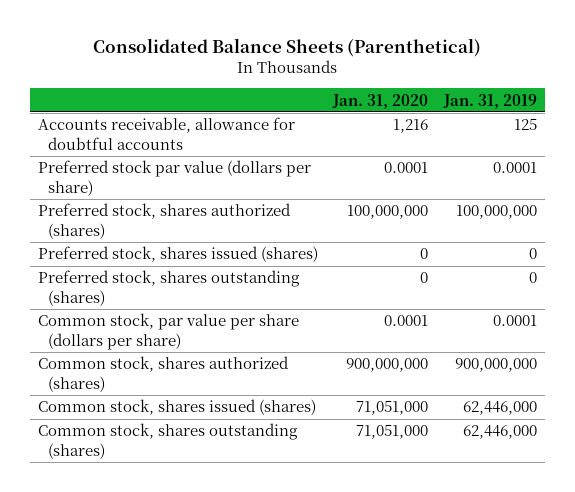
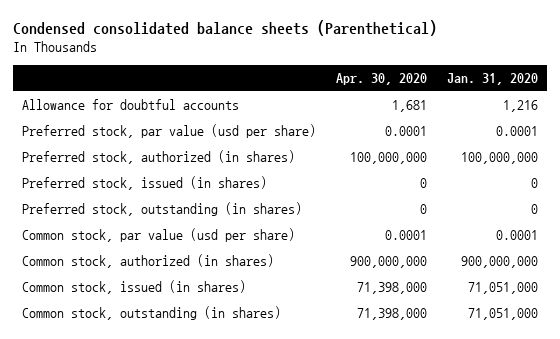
[93,38,482,58] Consolidated Balance Sheets (Parenthetical) -> [12,20,437,37] Condensed consolidated balance sheets (Parenthetical)
[443,93,538,109] Jan. 31, 2019 -> none
none -> [336,73,428,86] Apr. 30, 2020
[37,117,295,150] Accounts receivable, allowance for doubtful accounts -> [22,99,240,111] Allowance for doubtful accounts
[37,160,311,196] Preferred stock par value (dollars per share) -> [22,124,317,139] Preferred stock, par value (usd per share)
[37,203,291,239] Preferred stock, shares authorized (shares) -> [22,150,296,165] Preferred stock, authorized (in shares)
[37,246,318,263] Preferred stock, shares issued (shares) -> [22,176,268,191] Preferred stock, issued (in shares)
[37,270,300,306] Preferred stock, shares outstanding (shares) -> [22,202,303,217] Preferred stock, outstanding (in shares)
[37,313,299,350] Common stock, par value per share (dollars per share) -> [22,228,296,243] Common stock, par value (usd per share)
[37,356,289,392] Common stock, shares authorized (shares) -> [22,254,275,269] Common stock, authorized (in shares)
[37,399,316,416] Common stock, shares issued (shares) -> [22,280,247,295] Common stock, issued (in shares)
[37,423,298,459] Common stock, shares outstanding (shares) -> [22,306,282,321] Common stock, outstanding (in shares)

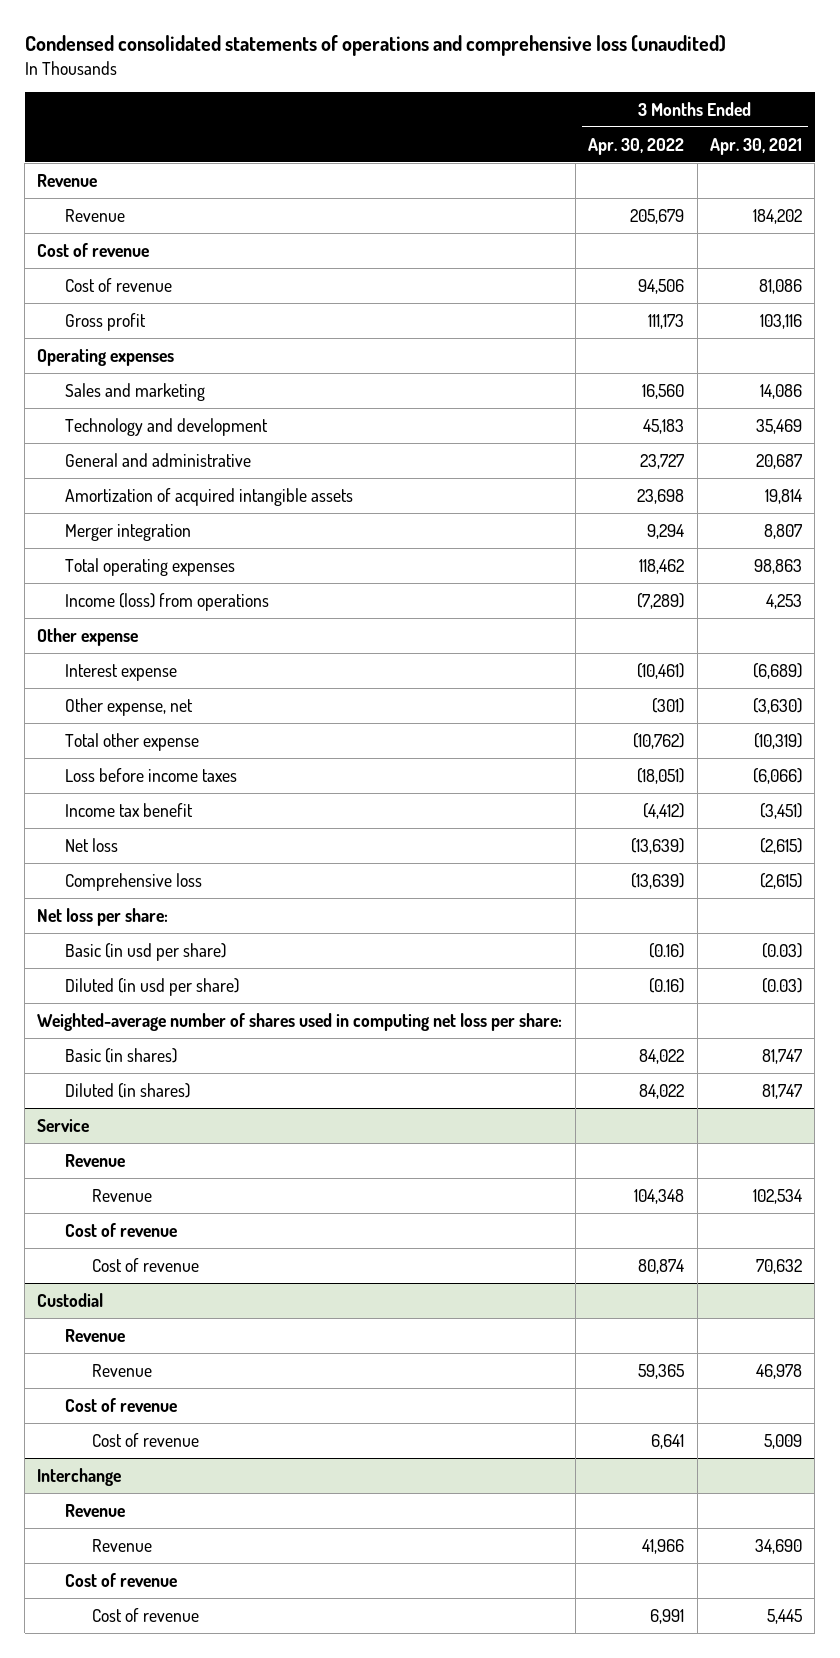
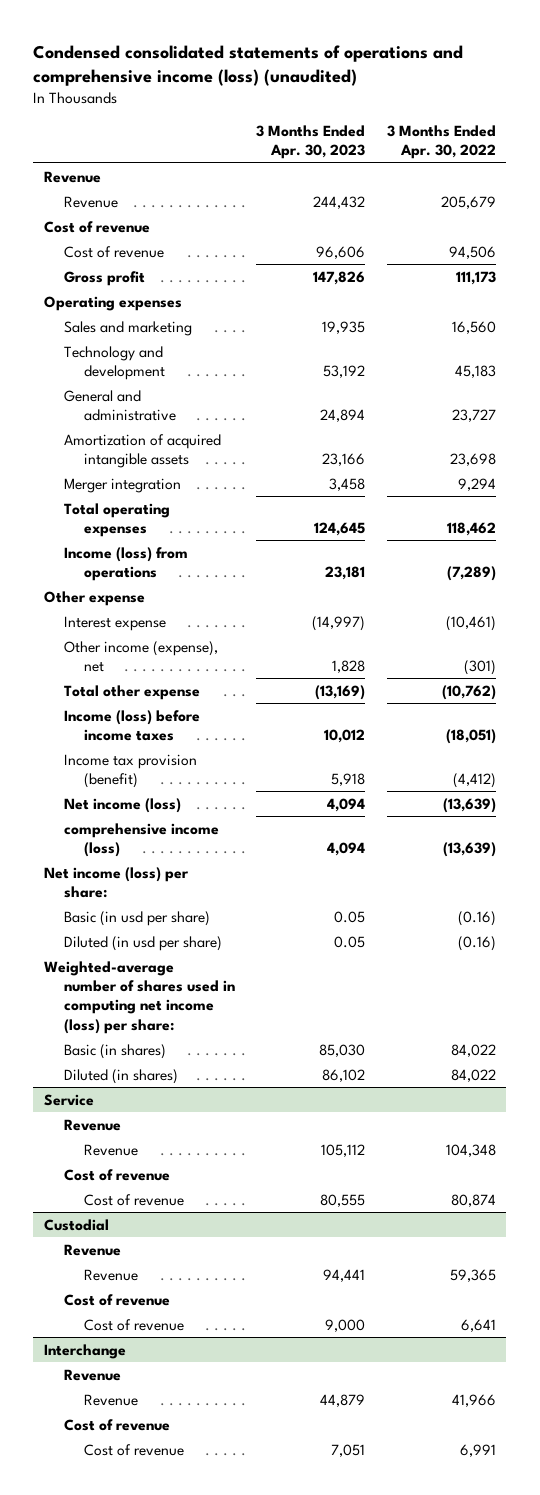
[24,35,726,57] Condensed consolidated statements of operations and comprehensive loss (unaudited) -> [33,44,464,86] Condensed consolidated statements of operations and comprehensive income (loss) (unaudited)
[710,137,803,155] Apr. 30, 2021 -> none
none -> [256,125,366,160] 3 Months Ended Apr. 30, 2023
[64,697,193,716] Other expense, net -> [63,640,218,672] Other income (expense), net
[64,767,237,782] Loss before income taxes -> [63,709,200,741] Income (loss) before income taxes
[64,802,193,817] Income tax benefit -> [63,753,197,788] Income tax provision (benefit)
[64,837,118,852] Net loss -> [63,797,181,813] Net income (loss)
[64,872,202,891] Comprehensive loss -> [63,822,219,857] comprehensive income (loss)
[37,907,169,926] Net loss per share: -> [44,866,190,898] Net income (loss) per share:
[37,1012,563,1031] Weighted-average number of shares used in computing net loss per share: -> [44,960,235,1034] Weighted-average number of shares used in computing net income (loss) per share:

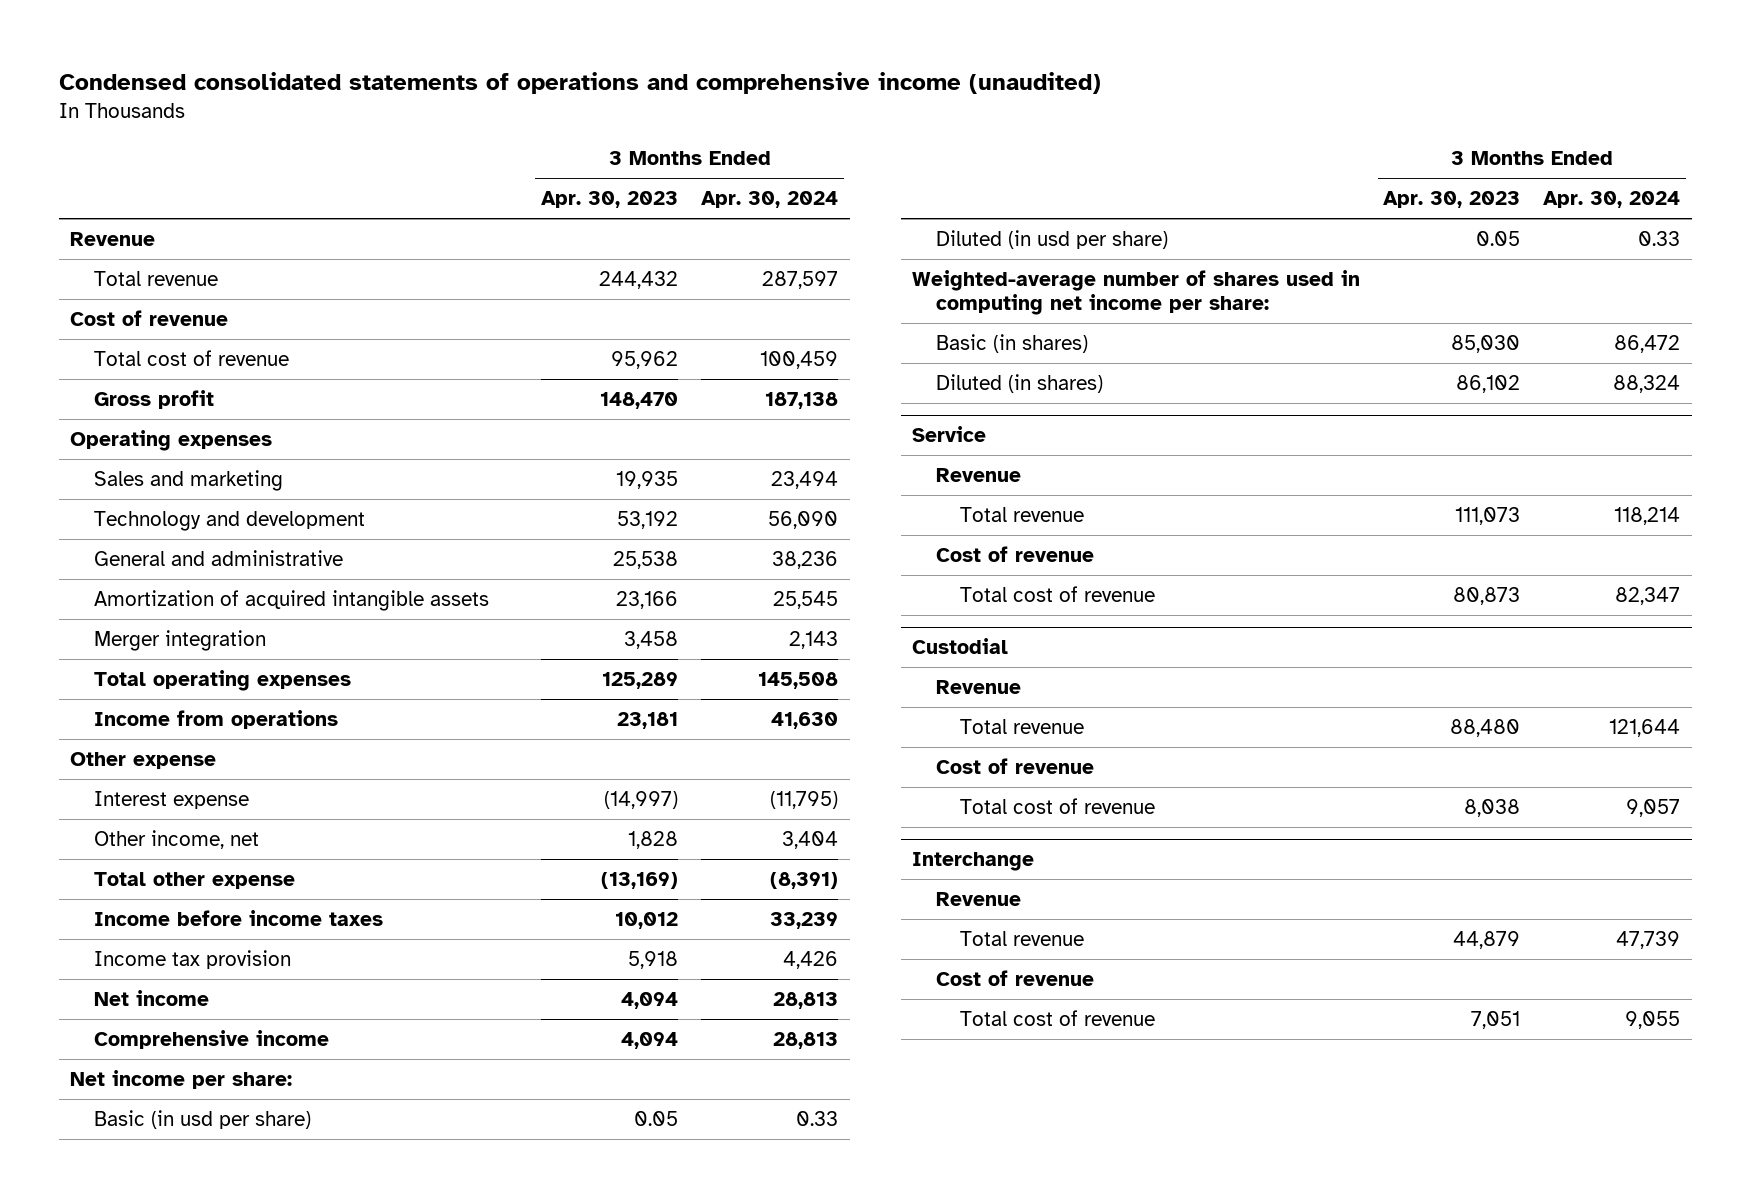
[33,44,464,86] Condensed consolidated statements of operations and comprehensive income (loss) (unaudited) -> [58,72,1101,95] Condensed consolidated statements of operations and comprehensive income (unaudited)
[386,125,496,160] 3 Months Ended Apr. 30, 2022 -> none
none -> [701,191,839,209] Apr. 30, 2024
[63,195,118,208] Revenue -> [94,270,219,286] Total revenue
[63,245,164,258] Cost of revenue -> [94,349,290,366] Total cost of revenue
[316,245,366,259] 96,606 -> [611,350,679,369] 95,962
[313,270,366,285] 147,826 -> [600,391,679,409] 148,470
[320,408,366,422] 24,894 -> [613,550,679,569] 25,538
[314,521,366,536] 124,645 -> [602,671,679,689] 125,289
[63,546,188,581] Income (loss) from operations -> [94,709,339,729] Income from operations
[63,640,218,672] Other income (expense), net -> [94,829,260,849] Other income, net
[63,709,200,741] Income (loss) before income taxes -> [94,909,384,926] Income before income taxes
[63,753,197,788] Income tax provision (benefit) -> [94,949,292,969] Income tax provision
[63,797,181,813] Net income (loss) -> [94,989,210,1006] Net income
[63,822,219,857] comprehensive income (loss) -> [94,1029,330,1049] Comprehensive income
[44,866,190,898] Net income (loss) per share: -> [70,1069,293,1089] Net income per share:
[44,960,235,1034] Weighted-average number of shares used in computing net income (loss) per share: -> [912,269,1361,316] Weighted-average number of shares used in computing net income per share:
[83,1143,138,1156] Revenue -> [960,506,1085,522] Total revenue
[321,1143,366,1157] 105,112 -> [1455,506,1521,525] 111,073
[83,1193,184,1206] Cost of revenue -> [960,585,1156,602] Total cost of revenue
[320,1193,366,1207] 80,555 -> [1453,586,1521,605] 80,873
[83,1268,138,1281] Revenue -> [960,718,1085,734] Total revenue
[323,1268,366,1282] 94,441 -> [1450,718,1521,737] 88,480
[83,1318,184,1331] Cost of revenue -> [960,797,1156,814] Total cost of revenue
[325,1318,366,1332] 9,000 -> [1464,798,1521,817] 8,038
[83,1393,138,1406] Revenue -> [960,930,1085,946] Total revenue
[83,1443,184,1456] Cost of revenue -> [960,1009,1156,1026] Total cost of revenue

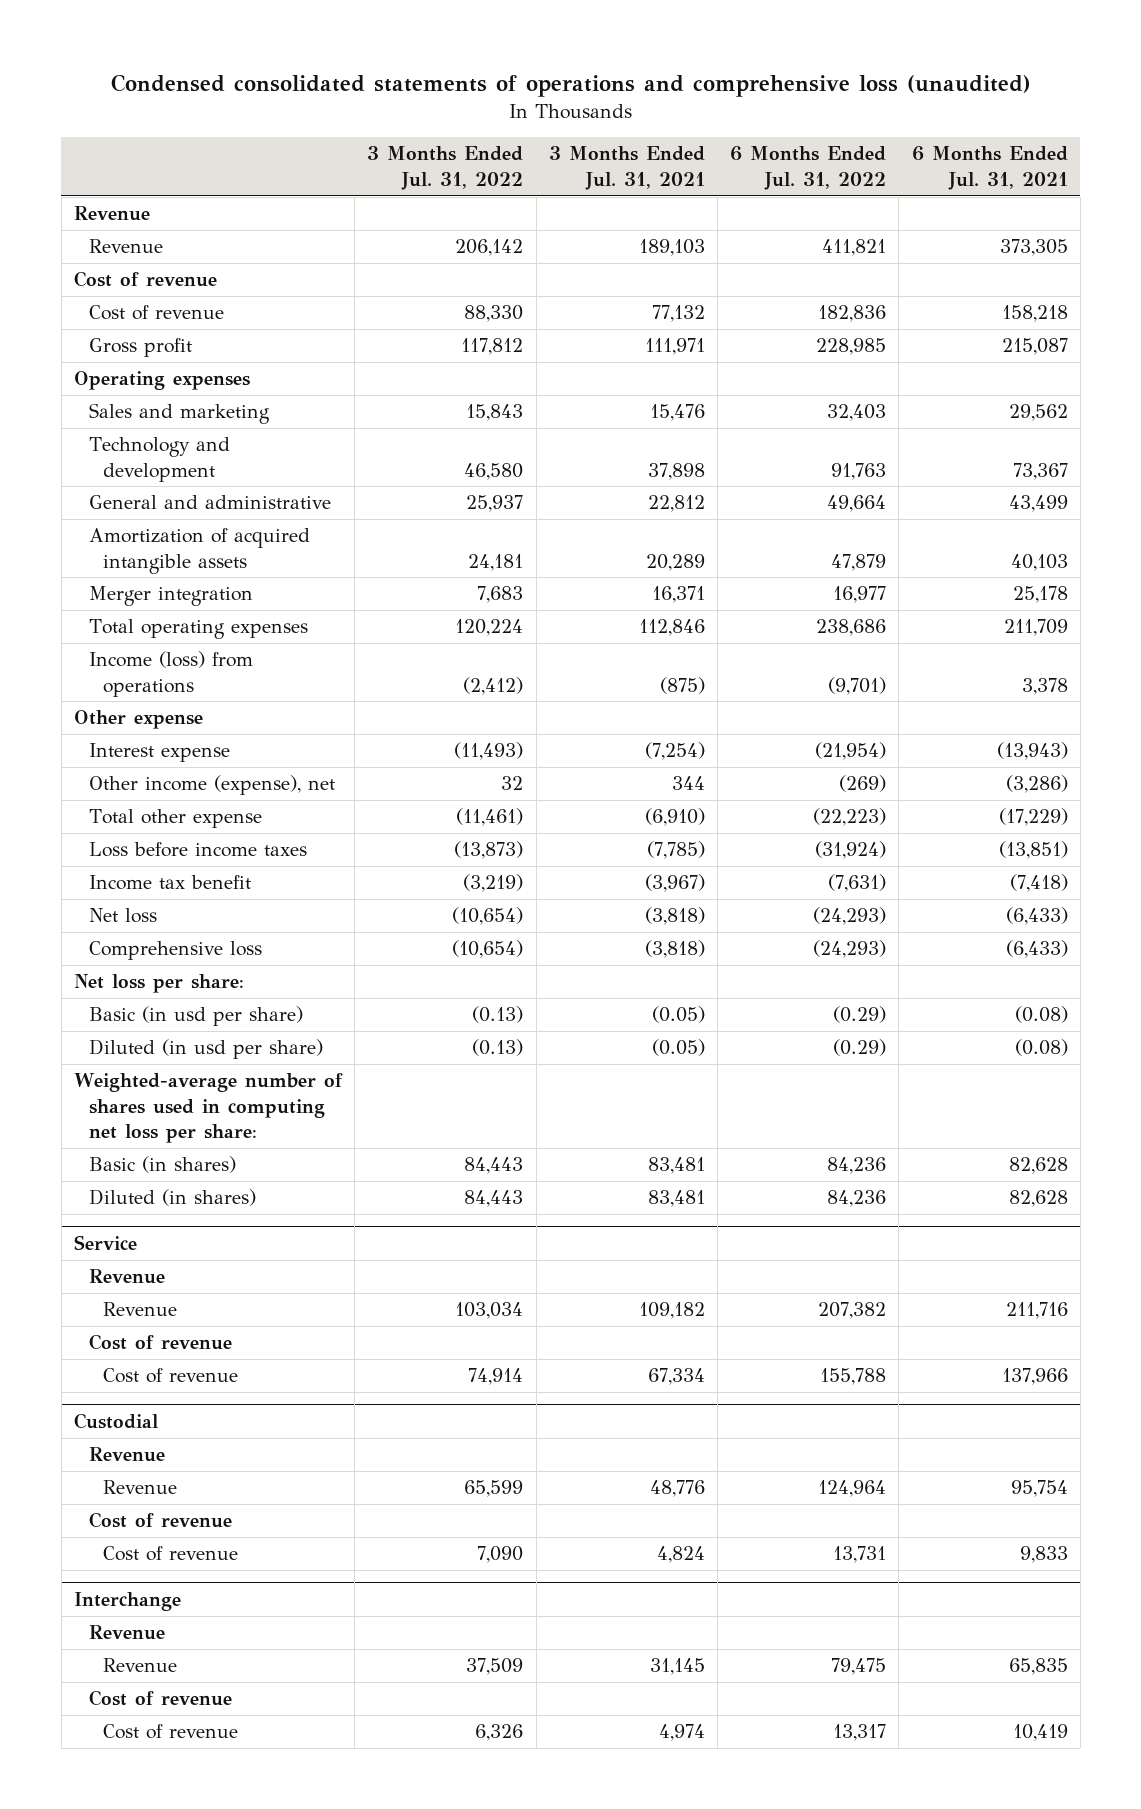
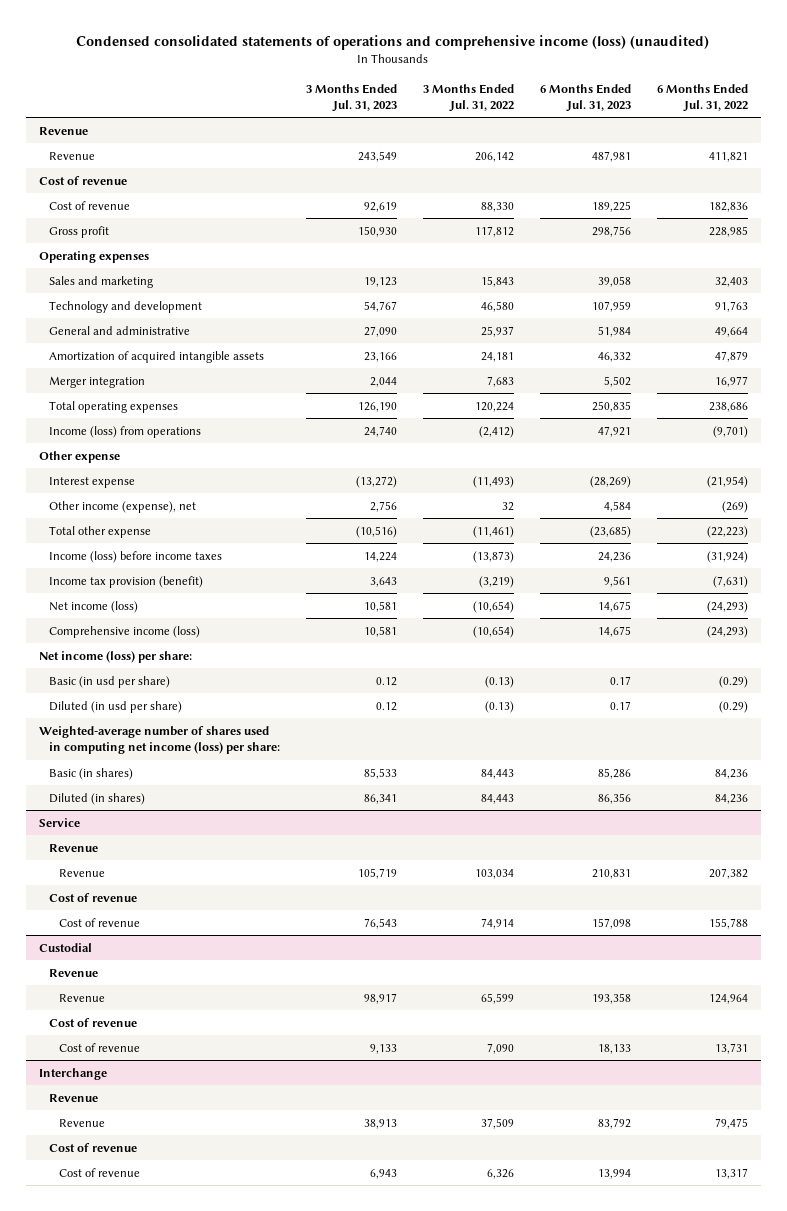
[110,74,1031,98] Condensed consolidated statements of operations and comprehensive loss (unaudited) -> [76,34,710,50] Condensed consolidated statements of operations and comprehensive income (loss) (unaudited)
[548,146,705,190] 3 Months Ended Jul. 31, 2021 -> none
[911,146,1068,190] 6 Months Ended Jul. 31, 2021 -> none
none -> [306,83,398,112] 3 Months Ended Jul. 31, 2023
none -> [539,83,631,112] 6 Months Ended Jul. 31, 2023
[88,842,307,858] Loss before income taxes -> [49,550,223,563] Income (loss) before income taxes
[88,875,251,891] Income tax benefit -> [49,575,204,588] Income tax provision (benefit)
[88,908,157,924] Net loss -> [49,600,139,613] Net income (loss)
[88,941,262,961] Comprehensive loss -> [49,625,201,638] Comprehensive income (loss)
[73,974,244,994] Net loss per share: -> [39,650,193,663] Net income (loss) per share:
[73,1073,343,1143] Weighted-average number of shares used in computing net loss per share: -> [39,725,281,755] Weighted-average number of shares used in computing net income (loss) per share:

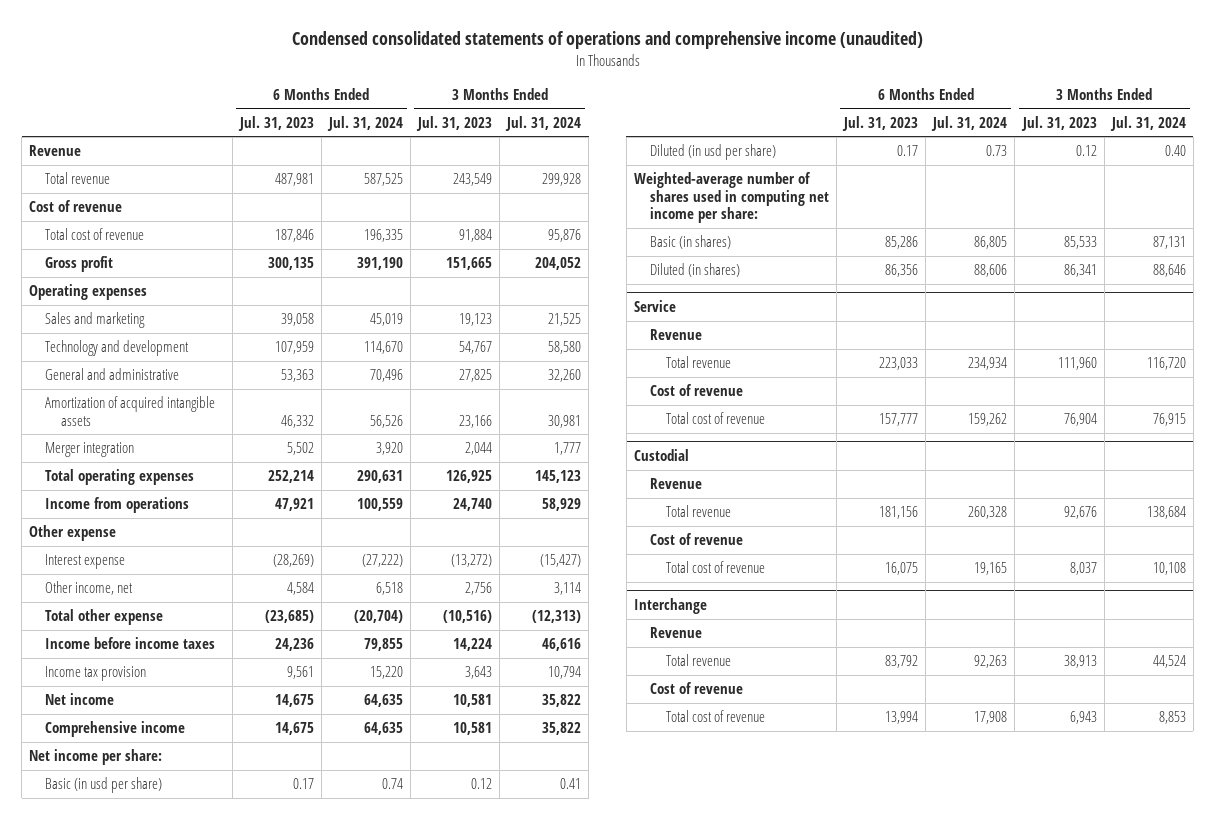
[76,34,710,50] Condensed consolidated statements of operations and comprehensive income (loss) (unaudited) -> [291,31,923,50] Condensed consolidated statements of operations and comprehensive income (unaudited)
[423,83,515,112] 3 Months Ended Jul. 31, 2022 -> none
[656,83,748,112] 6 Months Ended Jul. 31, 2022 -> none
none -> [326,115,403,131] Jul. 31, 2024
none -> [505,115,582,131] Jul. 31, 2024
[49,151,96,160] Revenue -> [45,172,111,185] Total revenue
[49,200,131,210] Cost of revenue -> [45,228,145,241] Total cost of revenue
[364,201,398,212] 92,619 -> [459,229,493,243] 91,884
[591,200,631,212] 189,225 -> [274,229,314,243] 187,846
[358,225,398,237] 150,930 -> [446,257,493,271] 151,665
[591,225,631,237] 298,756 -> [267,257,314,271] 300,135
[364,325,398,337] 27,090 -> [459,369,493,383] 27,825
[597,325,631,337] 51,984 -> [280,369,314,383] 53,363
[358,401,398,412] 126,190 -> [446,470,493,484] 126,925
[591,400,631,412] 250,835 -> [267,470,314,484] 252,214
[49,425,202,438] Income (loss) from operations -> [45,497,190,514] Income from operations
[49,500,197,513] Other income (expense), net -> [45,581,134,596] Other income, net
[49,550,223,563] Income (loss) before income taxes -> [45,637,216,650] Income before income taxes
[49,575,204,588] Income tax provision (benefit) -> [45,666,147,682] Income tax provision
[49,600,139,613] Net income (loss) -> [45,693,115,706] Net income
[49,625,201,638] Comprehensive income (loss) -> [45,721,186,738] Comprehensive income
[39,650,193,663] Net income (loss) per share: -> [29,749,163,766] Net income per share:
[39,725,281,755] Weighted-average number of shares used in computing net income (loss) per share: -> [634,172,829,224] Weighted-average number of shares used in computing net income per share:
[59,868,106,877] Revenue -> [665,356,731,369] Total revenue
[358,867,398,879] 105,719 -> [1057,357,1097,371] 111,960
[591,868,631,879] 210,831 -> [879,357,919,371] 223,033
[59,917,141,927] Cost of revenue -> [665,412,765,425] Total cost of revenue
[364,917,398,929] 76,543 -> [1063,413,1097,427] 76,904
[591,917,631,929] 157,098 -> [879,413,919,427] 157,777
[59,993,106,1002] Revenue -> [665,505,731,518] Total revenue
[364,992,398,1004] 98,917 -> [1063,506,1097,520] 92,676
[591,992,631,1004] 193,358 -> [879,506,919,520] 181,156
[59,1042,141,1052] Cost of revenue -> [665,561,765,574] Total cost of revenue
[370,1043,398,1054] 9,133 -> [1069,562,1097,576] 8,037
[597,1043,631,1054] 18,133 -> [885,562,919,576] 16,075
[59,1118,106,1127] Revenue -> [665,654,731,667] Total revenue
[59,1167,141,1177] Cost of revenue -> [665,710,765,723] Total cost of revenue

